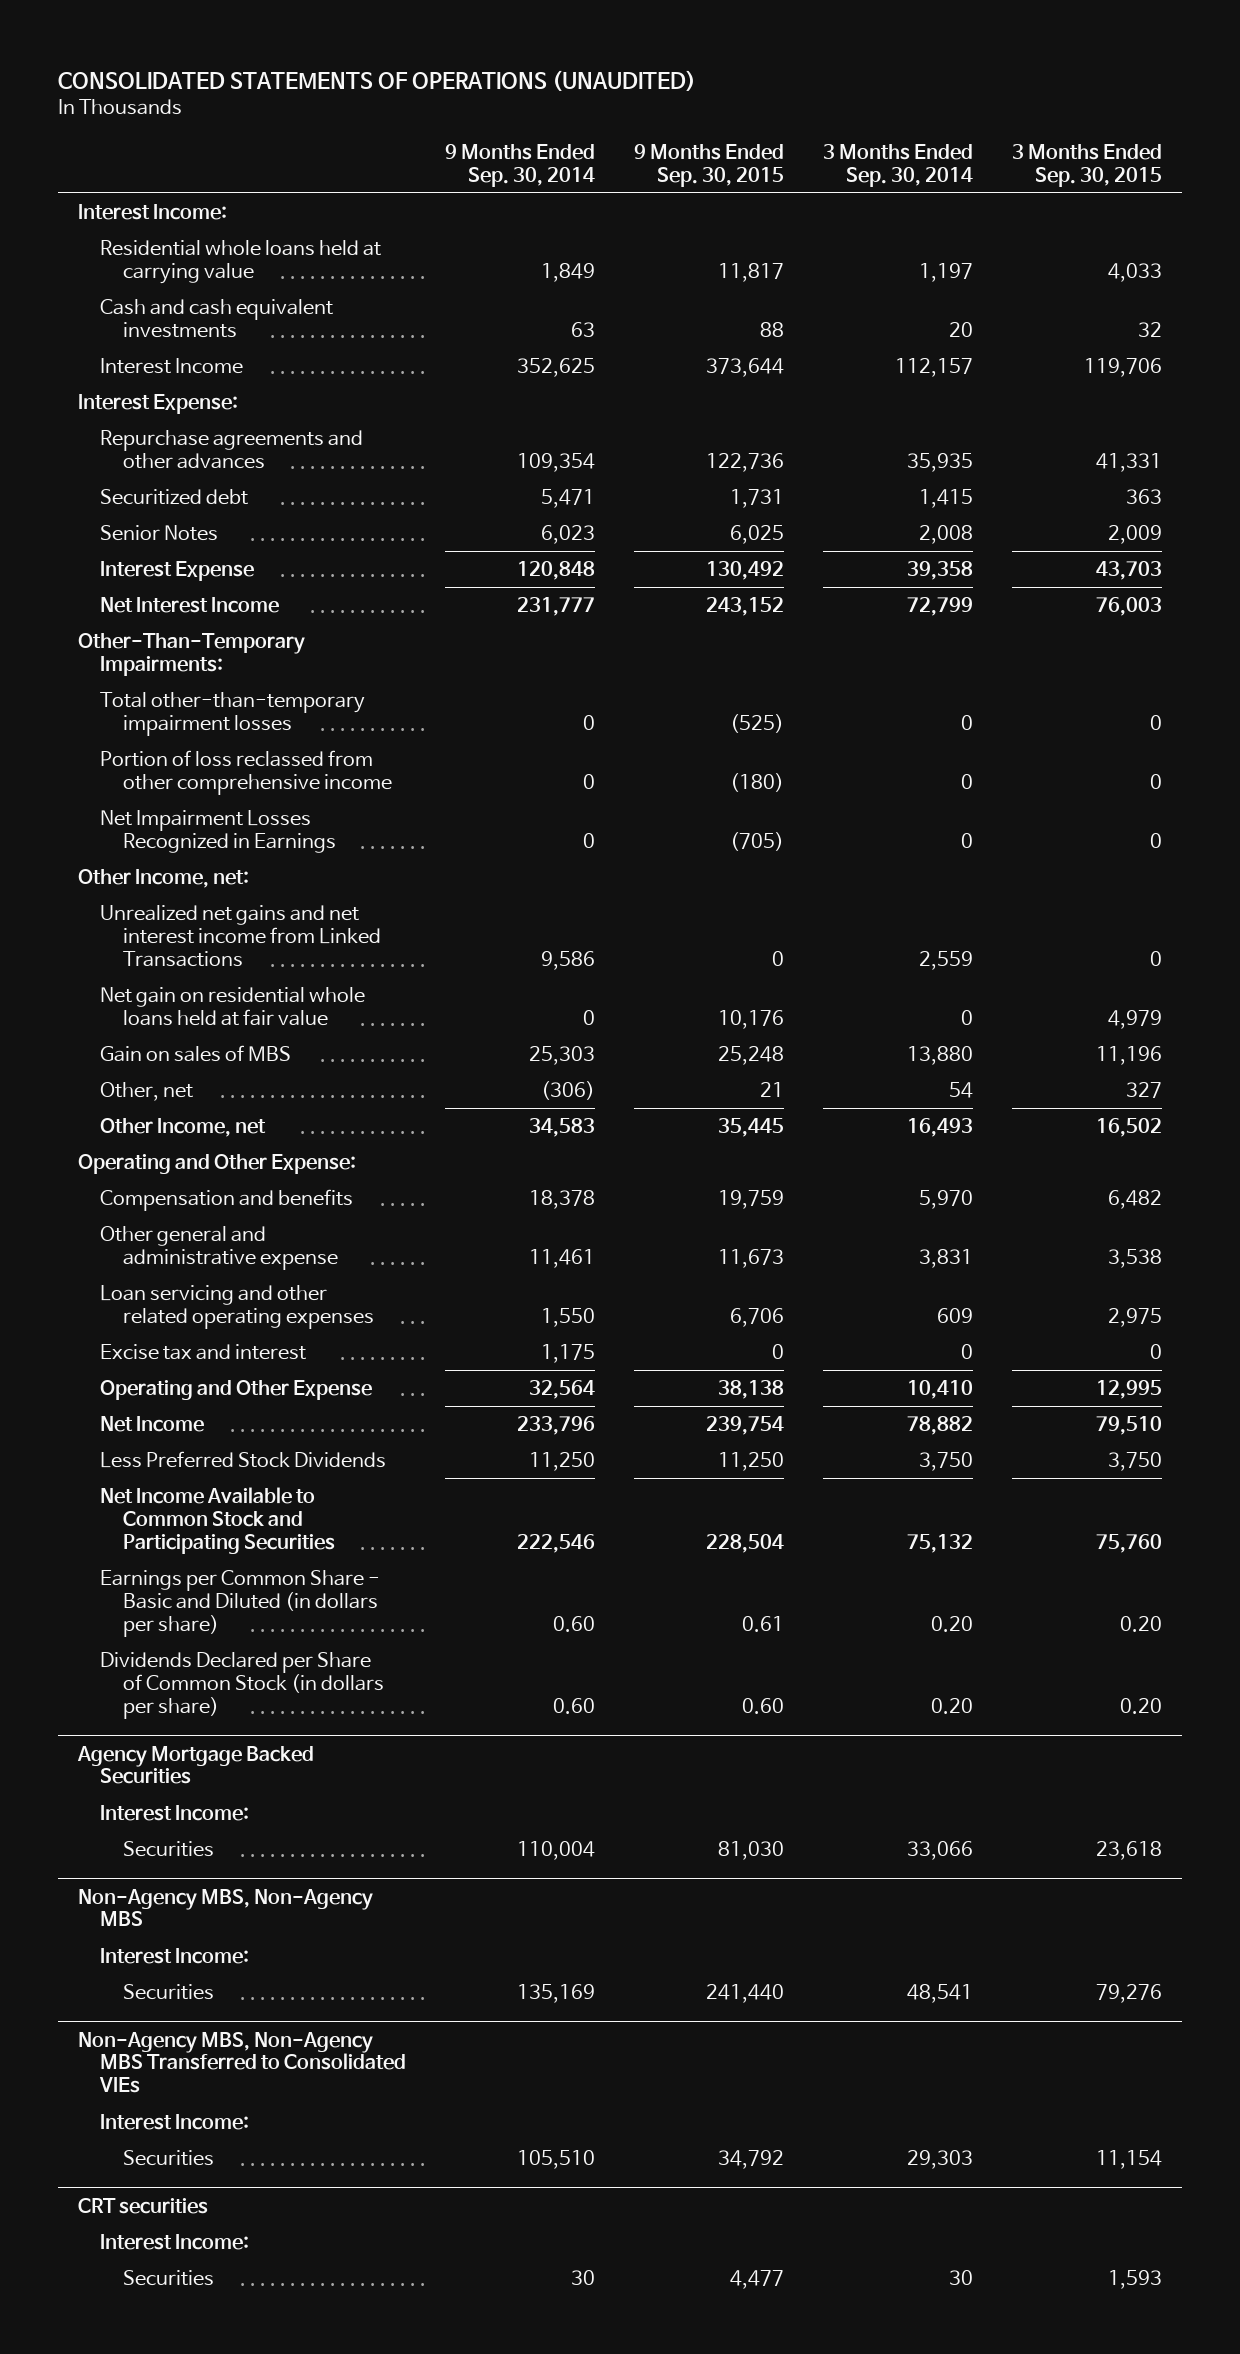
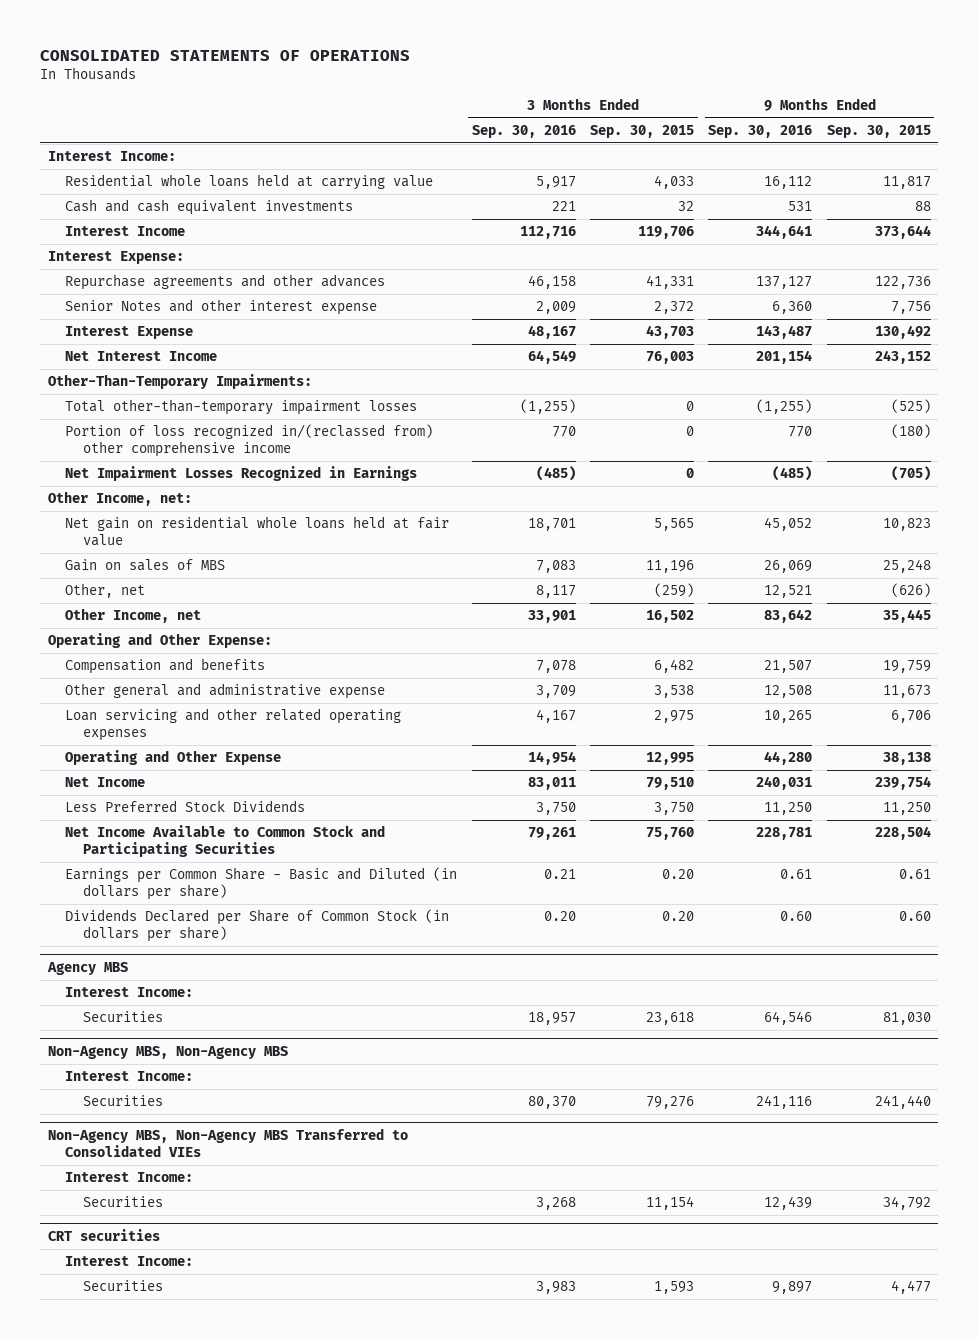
[58,70,697,92] CONSOLIDATED STATEMENTS OF OPERATIONS (UNAUDITED) -> [40,50,411,62] CONSOLIDATED STATEMENTS OF OPERATIONS
[445,143,596,187] 9 Months Ended Sep. 30, 2014 -> none
[823,143,974,187] 3 Months Ended Sep. 30, 2014 -> none
none -> [471,124,576,138] Sep. 30, 2016
none -> [708,124,813,138] Sep. 30, 2016
[100,489,249,506] Securitized debt -> none
[100,525,219,542] Senior Notes -> none
none -> [65,299,378,316] Senior Notes and other interest expense
[100,750,392,796] Portion of loss reclassed from other comprehensive income -> [65,424,434,458] Portion of loss recognized in/(reclassed from) other comprehensive income
[100,905,381,967] Unrealized net gains and net interest income from Linked Transactions -> none
[718,1010,785,1030] 10,176 -> [882,518,931,532] 10,823
[1108,1010,1163,1030] 4,979 -> [654,518,695,532] 5,565
[760,1082,785,1098] 21 -> [890,583,931,598] (626)
[1126,1082,1163,1099] 327 -> [654,583,695,598] (259)
[100,1344,307,1361] Excise tax and interest -> none
[76,1745,314,1785] Agency Mortgage Backed Securities -> [46,961,128,975] Agency MBS

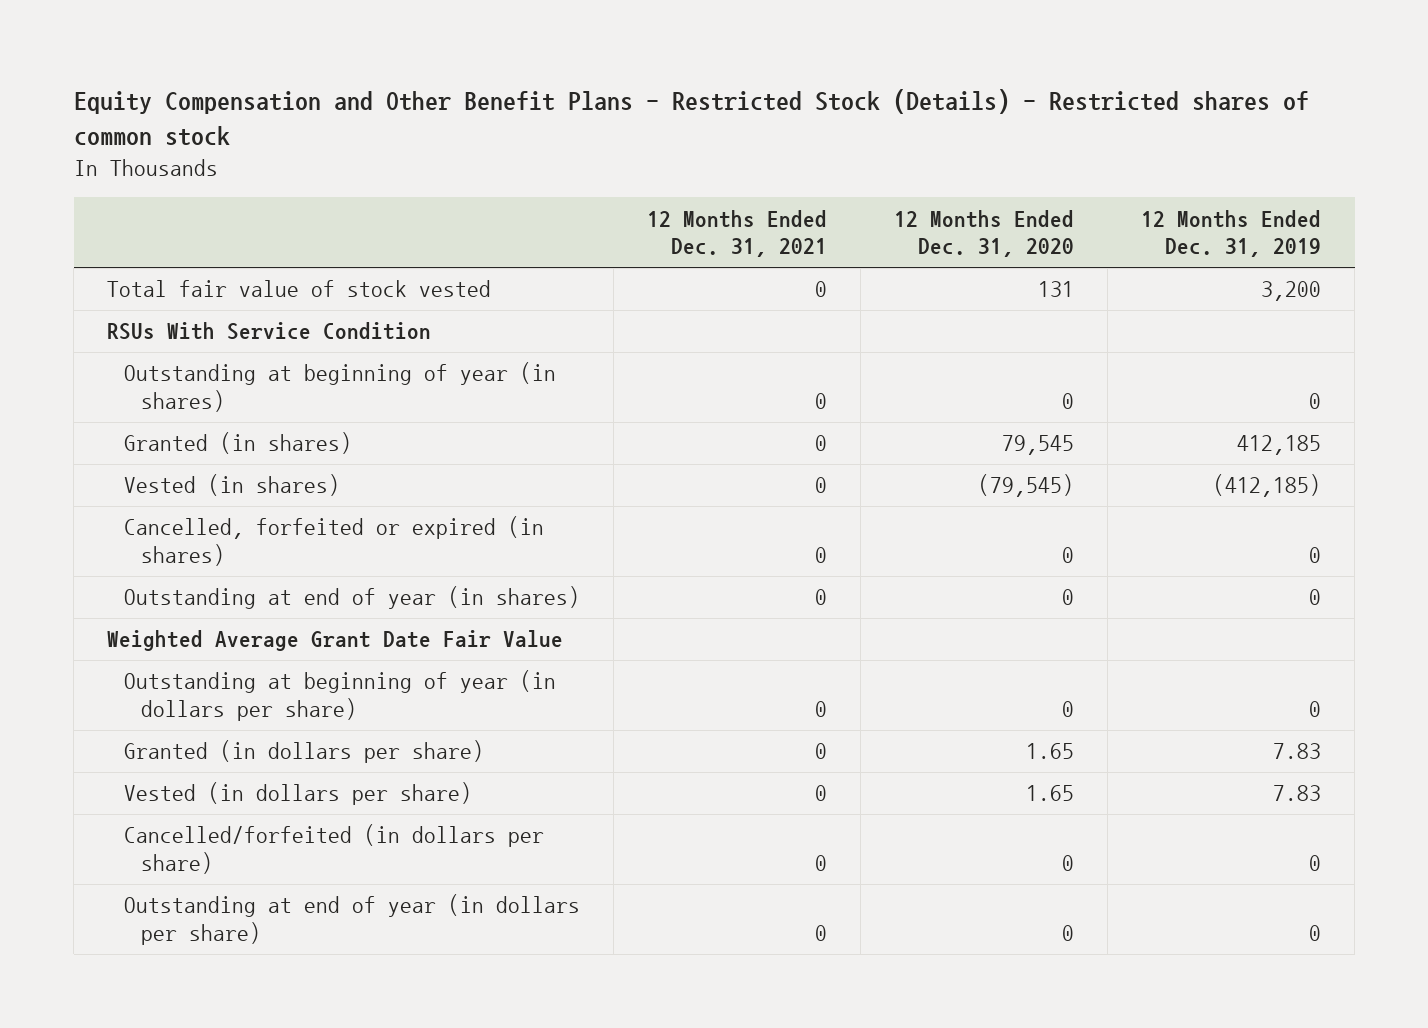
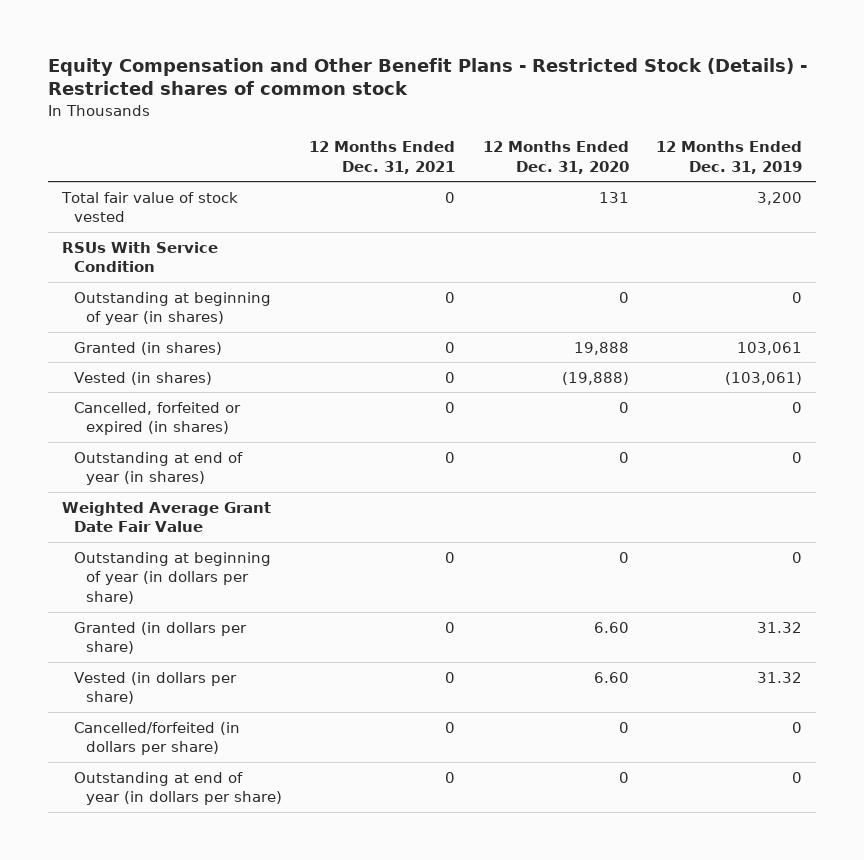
[1002,435,1075,456] 79,545 -> [573,341,629,355] 19,888
[1237,435,1322,456] 412,185 -> [736,341,802,355] 103,061
[978,474,1075,498] (79,545) -> [561,371,629,385] (19,888)
[1213,474,1322,498] (412,185) -> [724,371,802,385] (103,061)
[1026,743,1075,760] 1.65 -> [593,621,629,633] 6.60
[1273,743,1322,760] 7.83 -> [756,621,802,633] 31.32
[1026,785,1075,802] 1.65 -> [593,671,629,683] 6.60
[1273,785,1322,802] 7.83 -> [756,671,802,683] 31.32

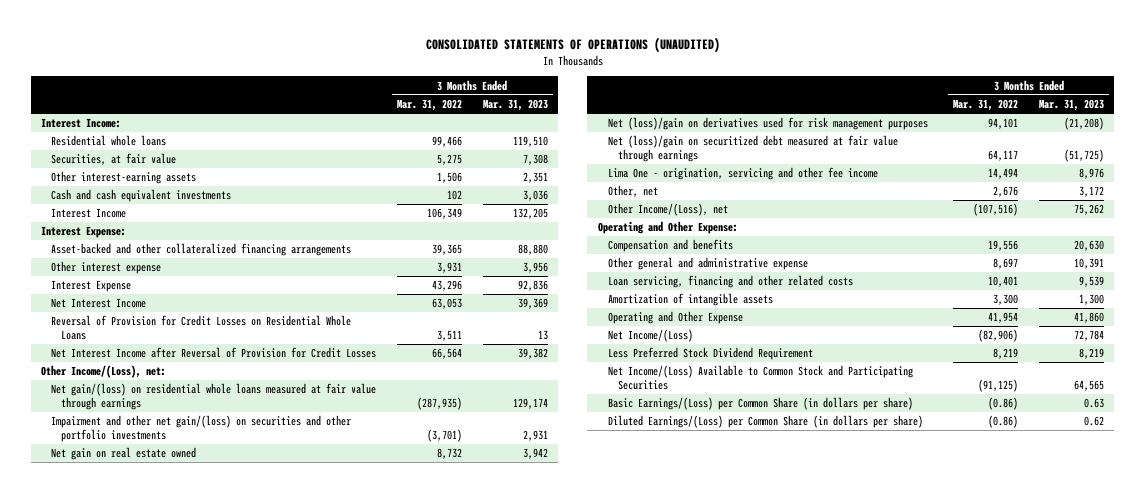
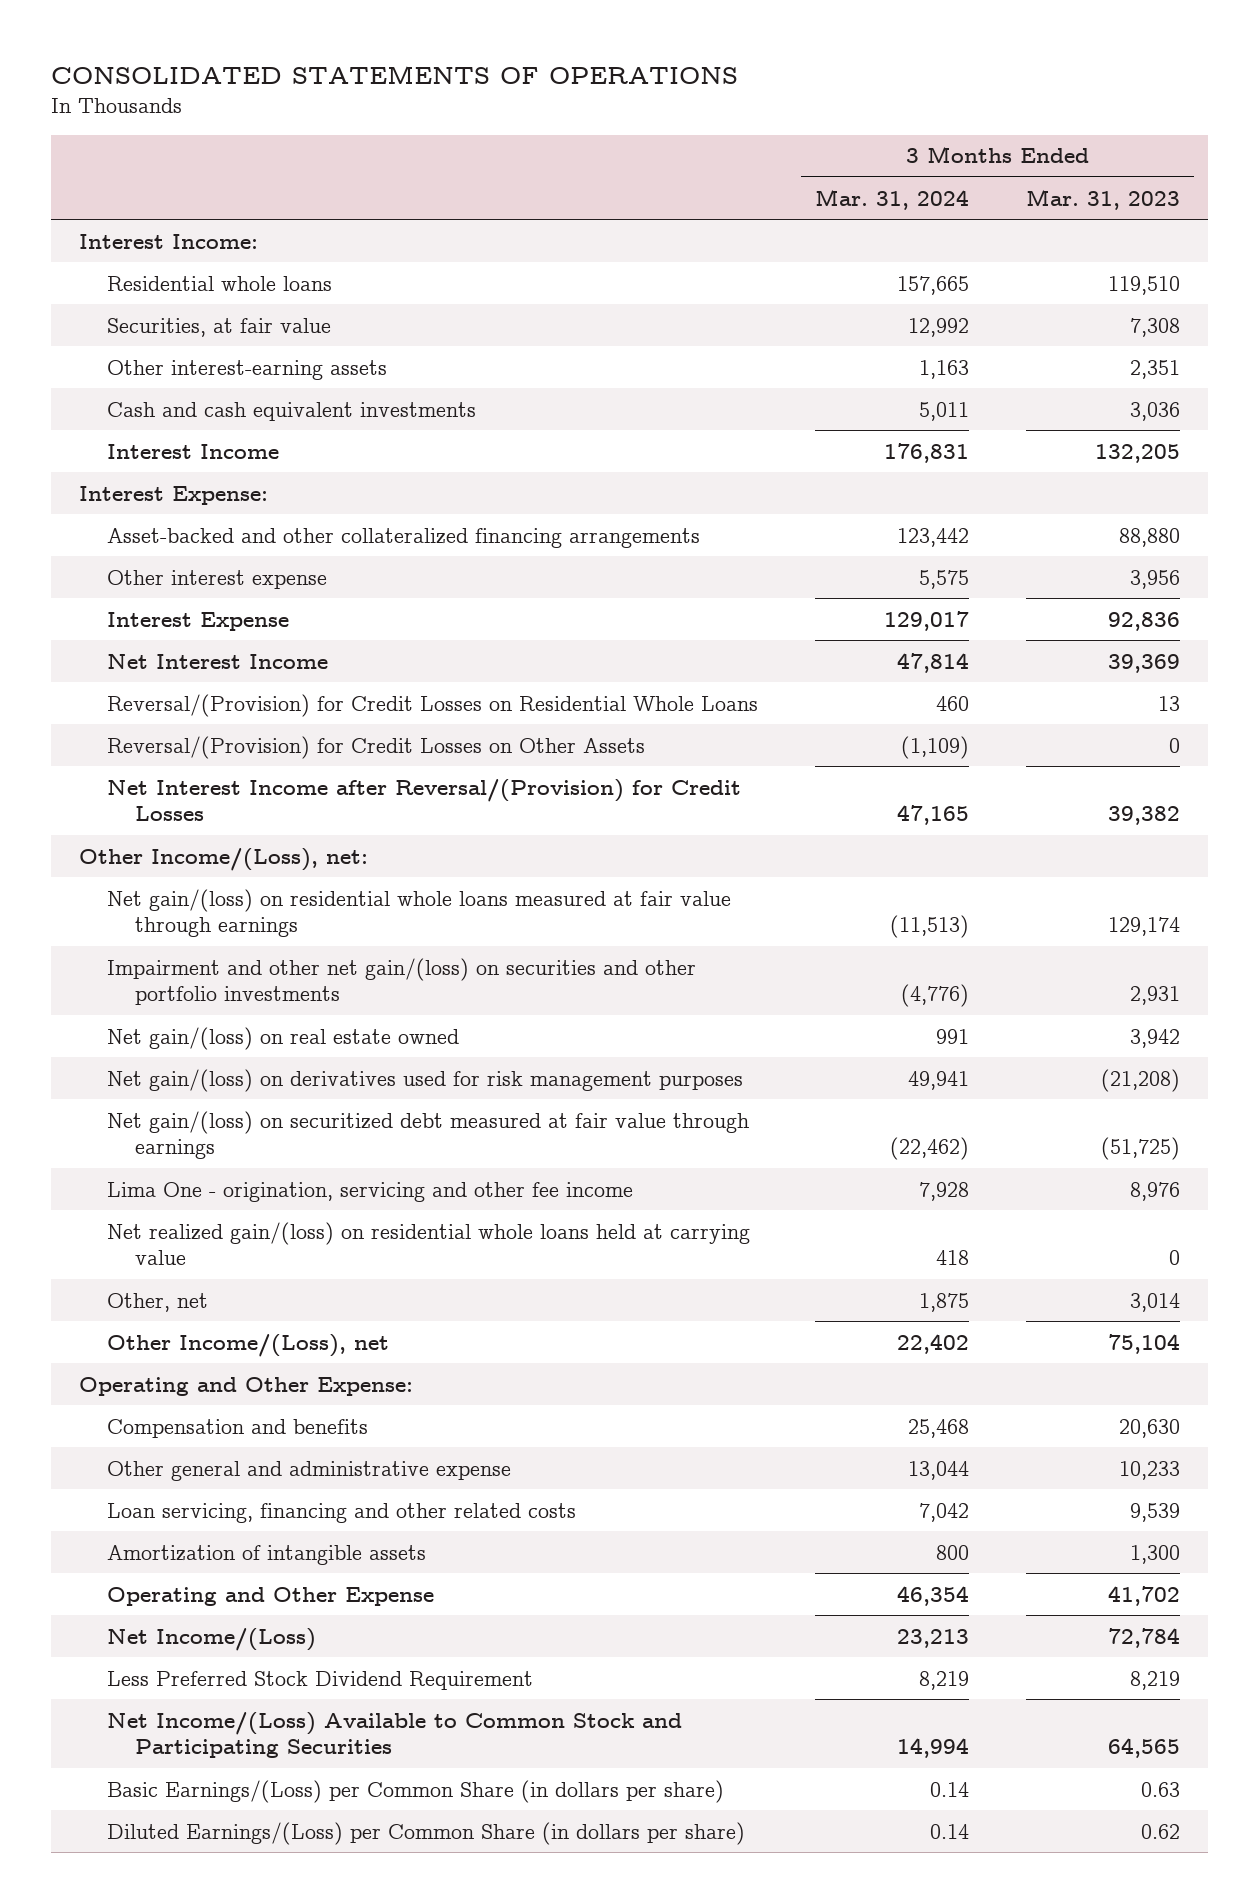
[425,36,720,53] CONSOLIDATED STATEMENTS OF OPERATIONS (UNAUDITED) -> [50,66,738,85] CONSOLIDATED STATEMENTS OF OPERATIONS
[396,99,462,112] Mar. 31, 2022 -> none
none -> [815,188,970,210] Mar. 31, 2024
[51,315,352,341] Reversal of Provision for Credit Losses on Residential Whole Loans -> [107,693,759,717] Reversal/(Provision) for Credit Losses on Residential Whole Loans
none -> [107,735,646,759] Reversal/(Provision) for Credit Losses on Other Assets
[51,347,377,359] Net Interest Income after Reversal of Provision for Credit Losses -> [107,778,742,822] Net Interest Income after Reversal/(Provision) for Credit Losses
[51,447,197,461] Net gain on real estate owned -> [107,1026,460,1050] Net gain/(loss) on real estate owned
[607,117,928,131] Net (loss)/gain on derivatives used for risk management purposes -> [107,1068,744,1092] Net gain/(loss) on derivatives used for risk management purposes
[607,135,898,163] Net (loss)/gain on securitized debt measured at fair value through earnings -> [107,1110,750,1160] Net gain/(loss) on securitized debt measured at fair value through earnings
none -> [107,1221,751,1266] Net realized gain/(loss) on residential whole loans held at carrying value
[1079,186,1105,198] 3,172 -> [1129,1292,1180,1312] 3,014
[1074,204,1105,216] 75,262 -> [1107,1333,1180,1354] 75,104
[1074,258,1105,270] 10,391 -> [1118,1460,1180,1480] 10,233
[1074,312,1105,324] 41,860 -> [1107,1585,1180,1606] 41,702

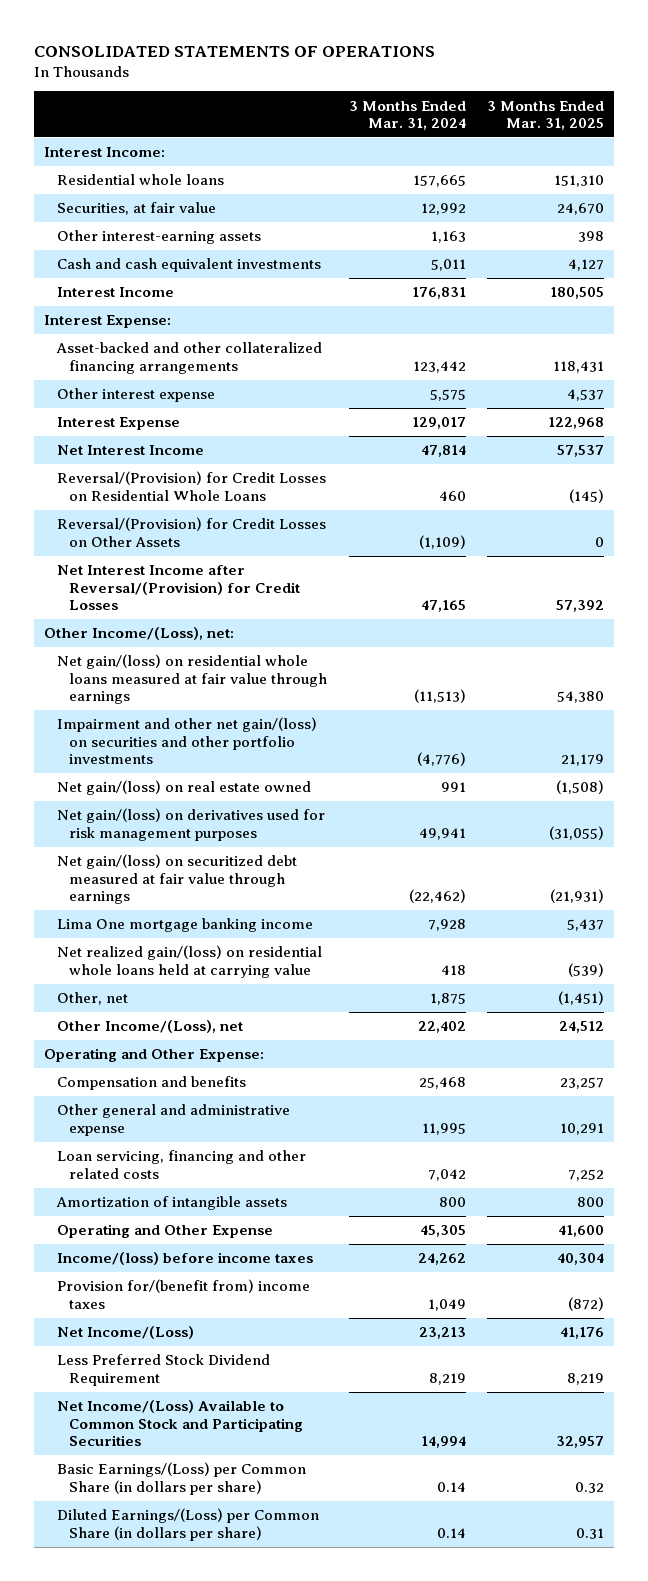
[1025,188,1180,210] Mar. 31, 2023 -> none
none -> [486,100,604,130] 3 Months Ended Mar. 31, 2025
[107,1181,634,1202] Lima One - origination, servicing and other fee income -> [56,918,313,933] Lima One mortgage banking income
[908,1460,970,1480] 13,044 -> [421,1122,466,1135] 11,995
[897,1585,970,1606] 46,354 -> [419,1225,466,1238] 45,305
none -> [56,1252,313,1266] Income/(loss) before income taxes
none -> [56,1279,310,1309] Provision for/(benefit from) income taxes

